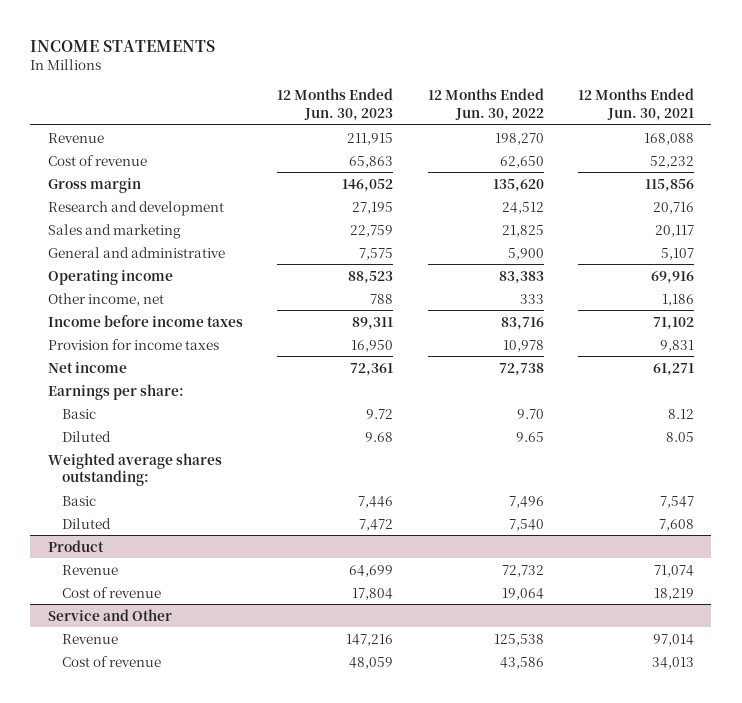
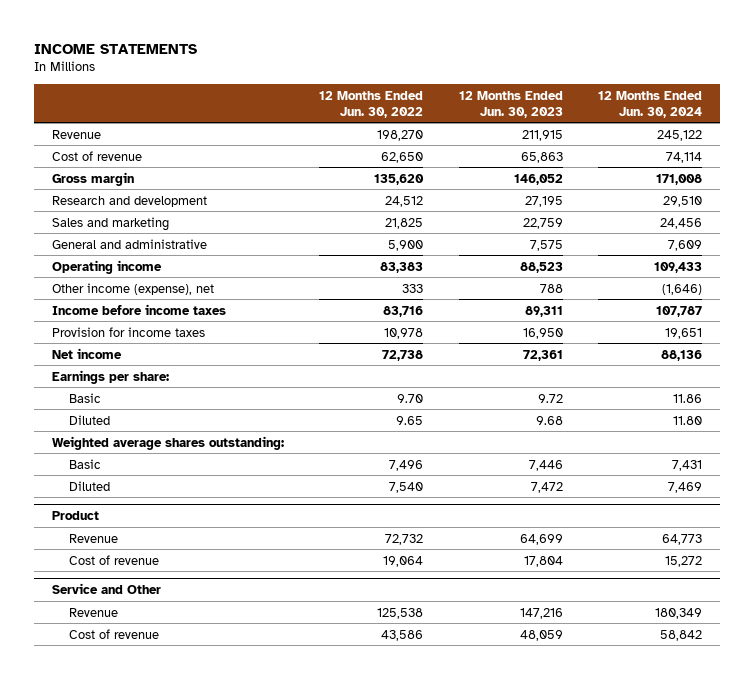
[578,88,695,121] 12 Months Ended Jun. 30, 2021 -> none
none -> [598,90,703,118] 12 Months Ended Jun. 30, 2024
[47,292,164,306] Other income, net -> [51,282,214,295] Other income (expense), net

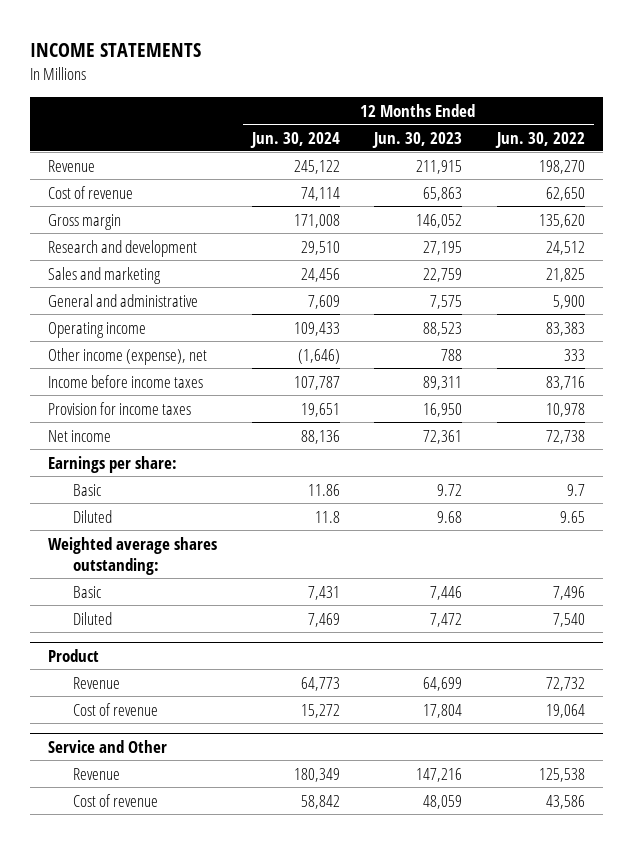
[397,393,424,403] 9.70 -> [567,483,586,496] 9.7
[673,415,703,425] 11.80 -> [314,510,340,523] 11.8

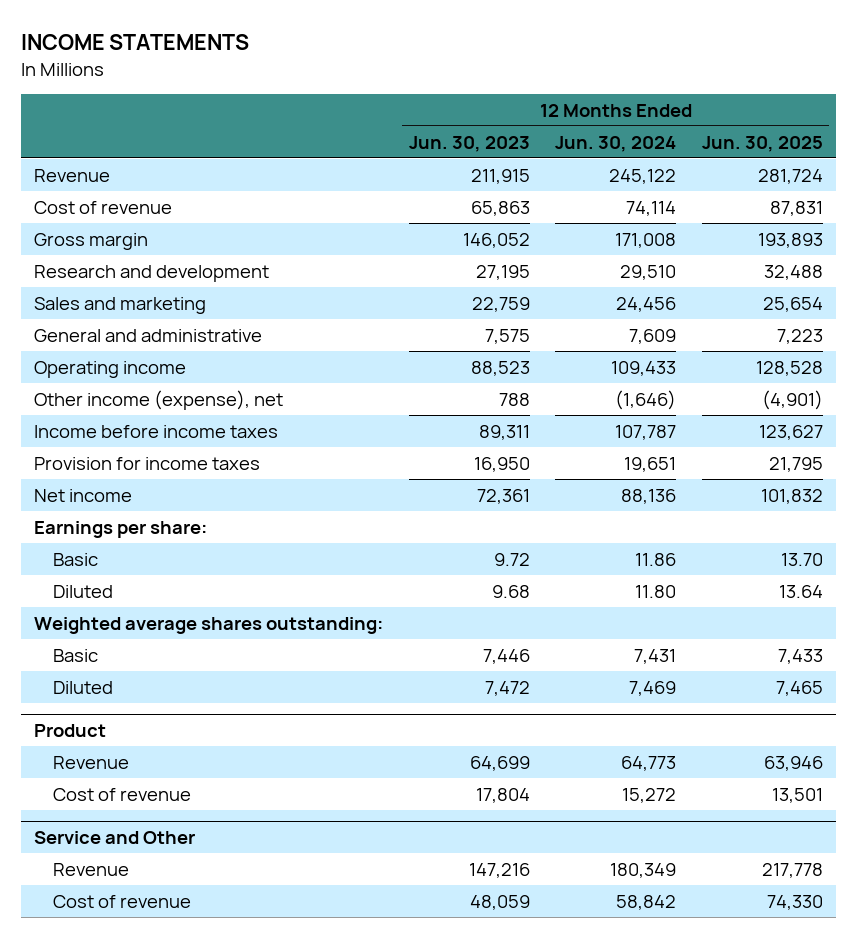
[495,131,586,148] Jun. 30, 2022 -> none
none -> [702,135,824,152] Jun. 30, 2025
[314,510,340,523] 11.8 -> [635,584,677,598] 11.80

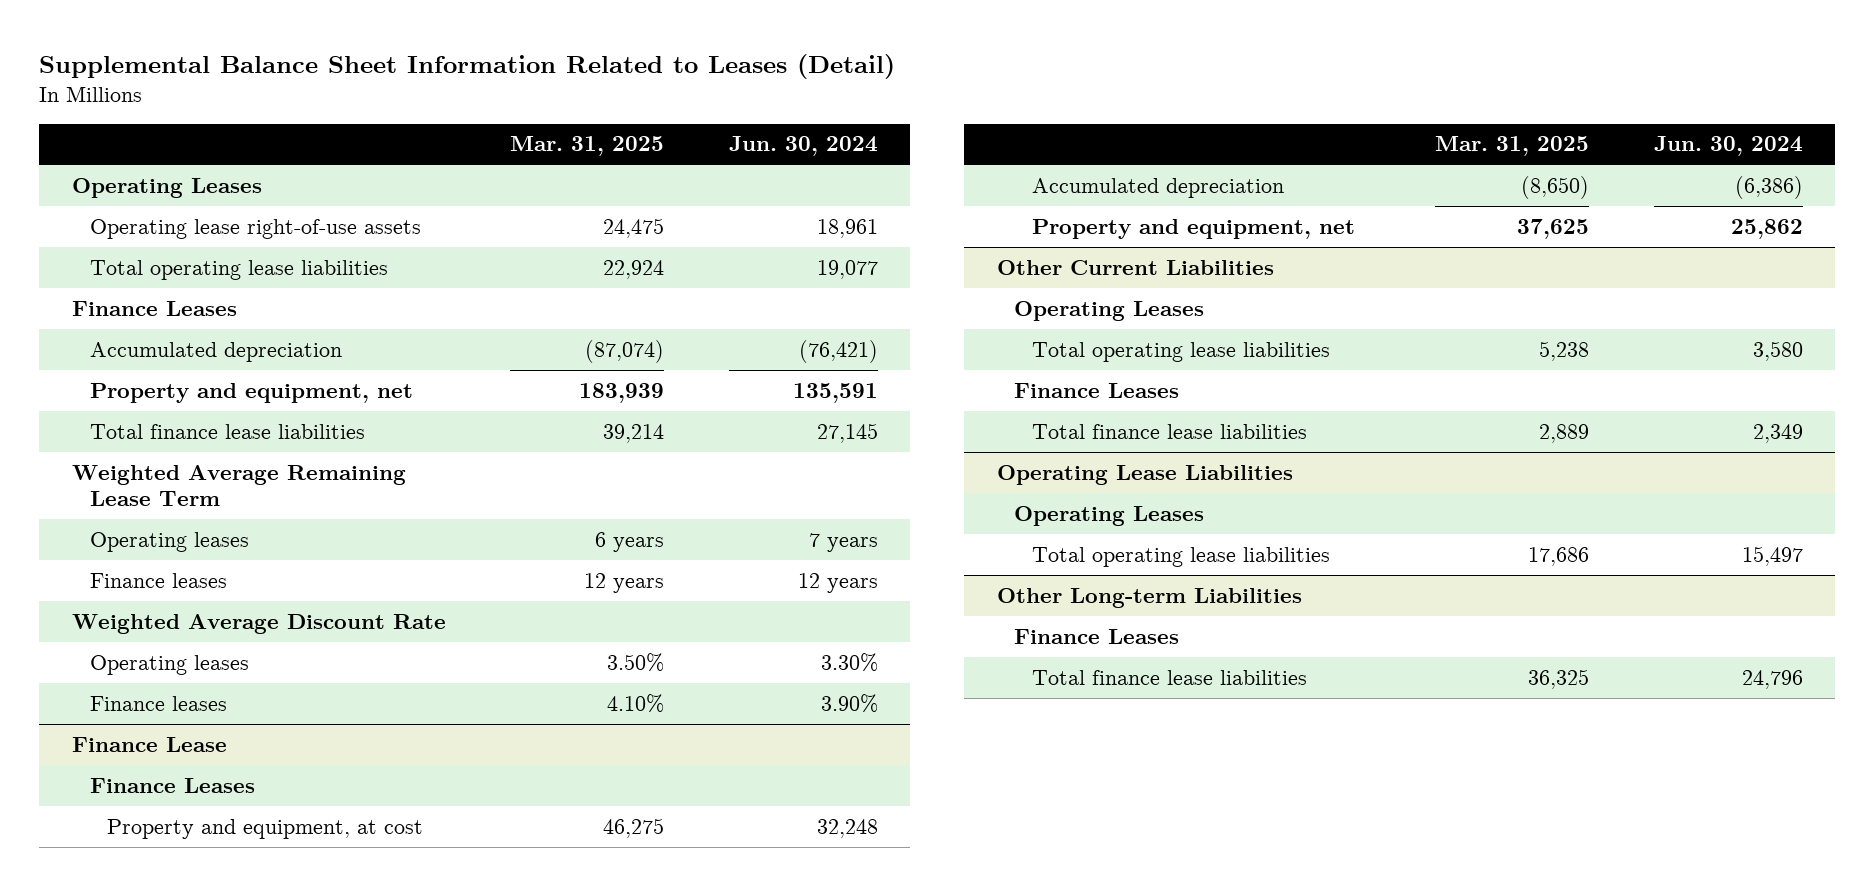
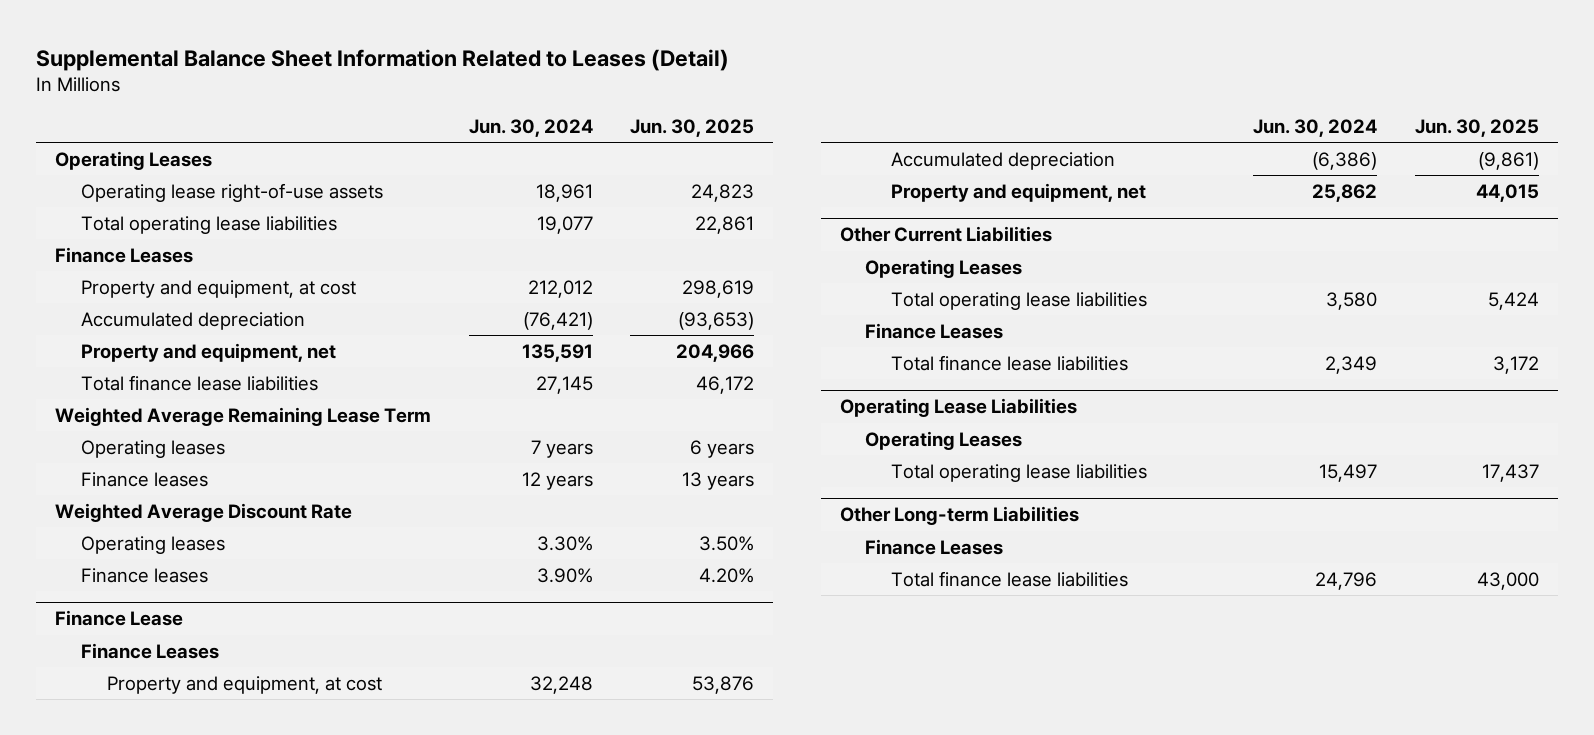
[510,136,665,157] Mar. 31, 2025 -> none
none -> [630,119,755,138] Jun. 30, 2025
none -> [80,279,356,298] Property and equipment, at cost

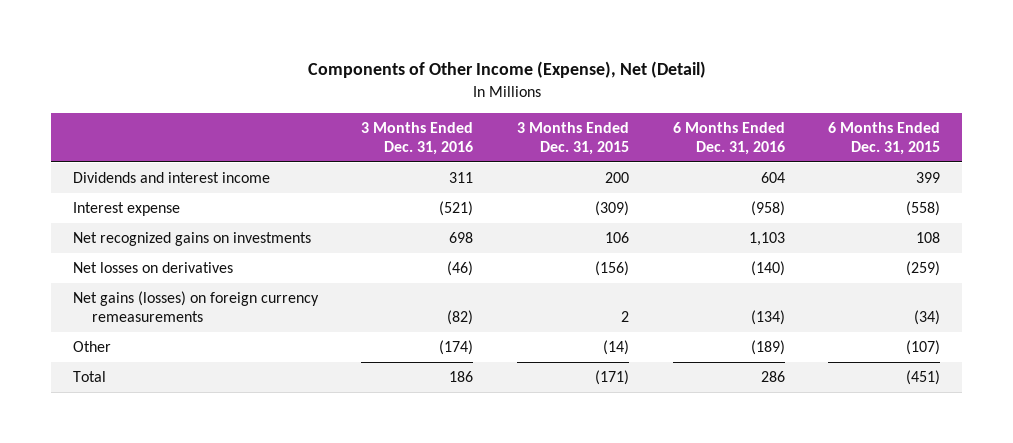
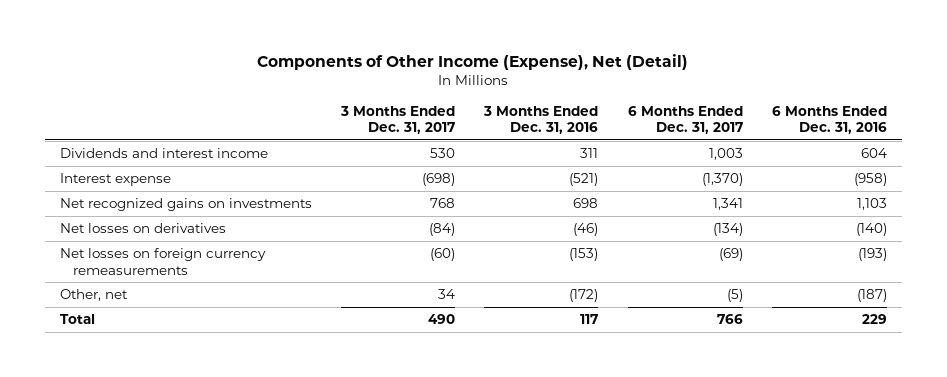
[517,121,630,155] 3 Months Ended Dec. 31, 2015 -> none
[828,121,941,155] 6 Months Ended Dec. 31, 2015 -> none
none -> [340,105,456,135] 3 Months Ended Dec. 31, 2017
none -> [627,105,743,135] 6 Months Ended Dec. 31, 2017
[72,291,319,322] Net gains (losses) on foreign currency remeasurements -> [59,248,266,275] Net losses on foreign currency remeasurements
[447,309,474,325] (82) -> [569,248,599,262] (153)
[750,309,785,325] (134) -> [857,248,887,262] (193)
[72,341,111,353] Other -> [59,289,128,302] Other, net
[439,340,474,356] (174) -> [569,289,599,303] (172)
[750,340,785,356] (189) -> [856,289,887,303] (187)
[449,371,474,383] 186 -> [580,314,599,325] 117
[760,371,785,383] 286 -> [861,314,887,325] 229

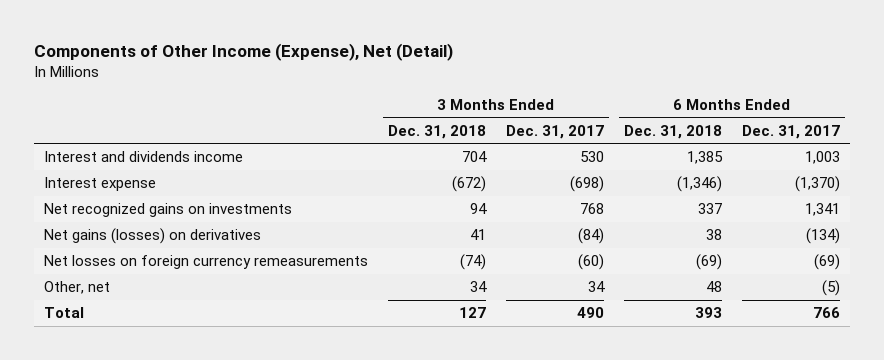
[483,105,599,135] 3 Months Ended Dec. 31, 2016 -> none
[771,105,887,135] 6 Months Ended Dec. 31, 2016 -> none
none -> [387,124,486,139] Dec. 31, 2018
none -> [624,124,723,139] Dec. 31, 2018
[59,148,268,159] Dividends and interest income -> [43,151,243,163] Interest and dividends income
[59,223,226,234] Net losses on derivatives -> [43,228,261,245] Net gains (losses) on derivatives

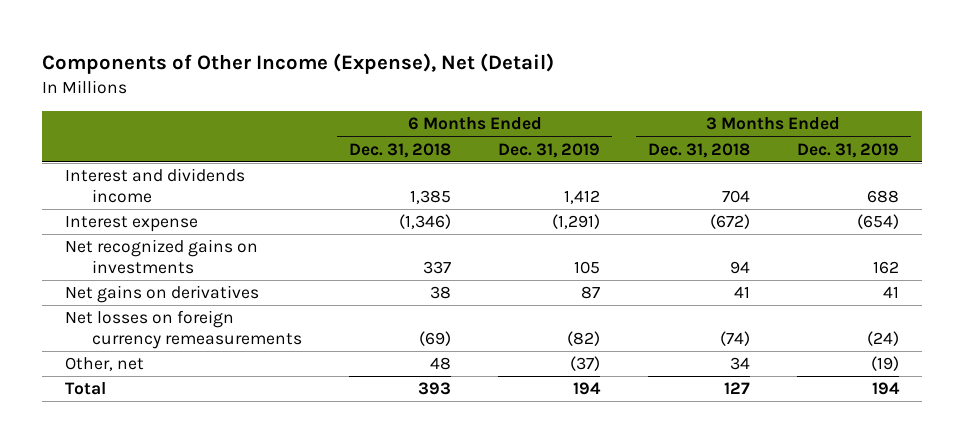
[506,124,605,139] Dec. 31, 2017 -> none
[742,124,841,139] Dec. 31, 2017 -> none
none -> [498,142,601,158] Dec. 31, 2019
none -> [796,142,899,158] Dec. 31, 2019
[43,228,261,245] Net gains (losses) on derivatives -> [65,285,260,304] Net gains on derivatives

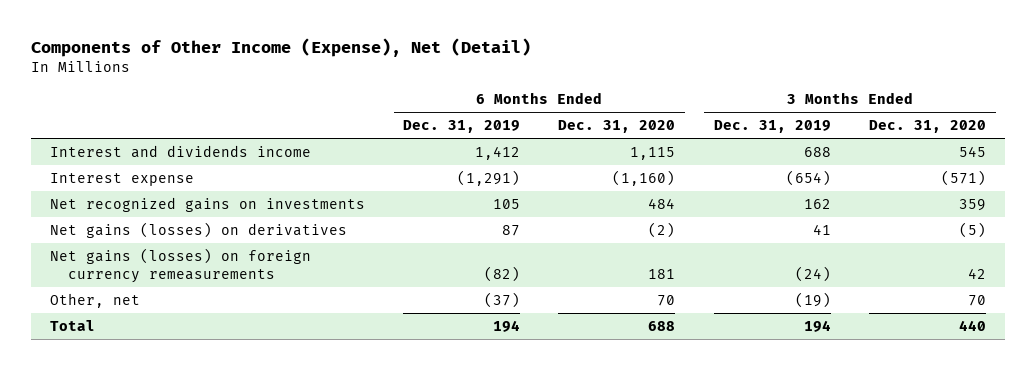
[348,142,451,158] Dec. 31, 2018 -> none
[647,142,750,158] Dec. 31, 2018 -> none
none -> [558,120,676,134] Dec. 31, 2020
none -> [869,120,987,134] Dec. 31, 2020
[65,285,260,304] Net gains on derivatives -> [49,221,347,238] Net gains (losses) on derivatives
[65,310,302,349] Net losses on foreign currency remeasurements -> [49,247,311,284] Net gains (losses) on foreign currency remeasurements

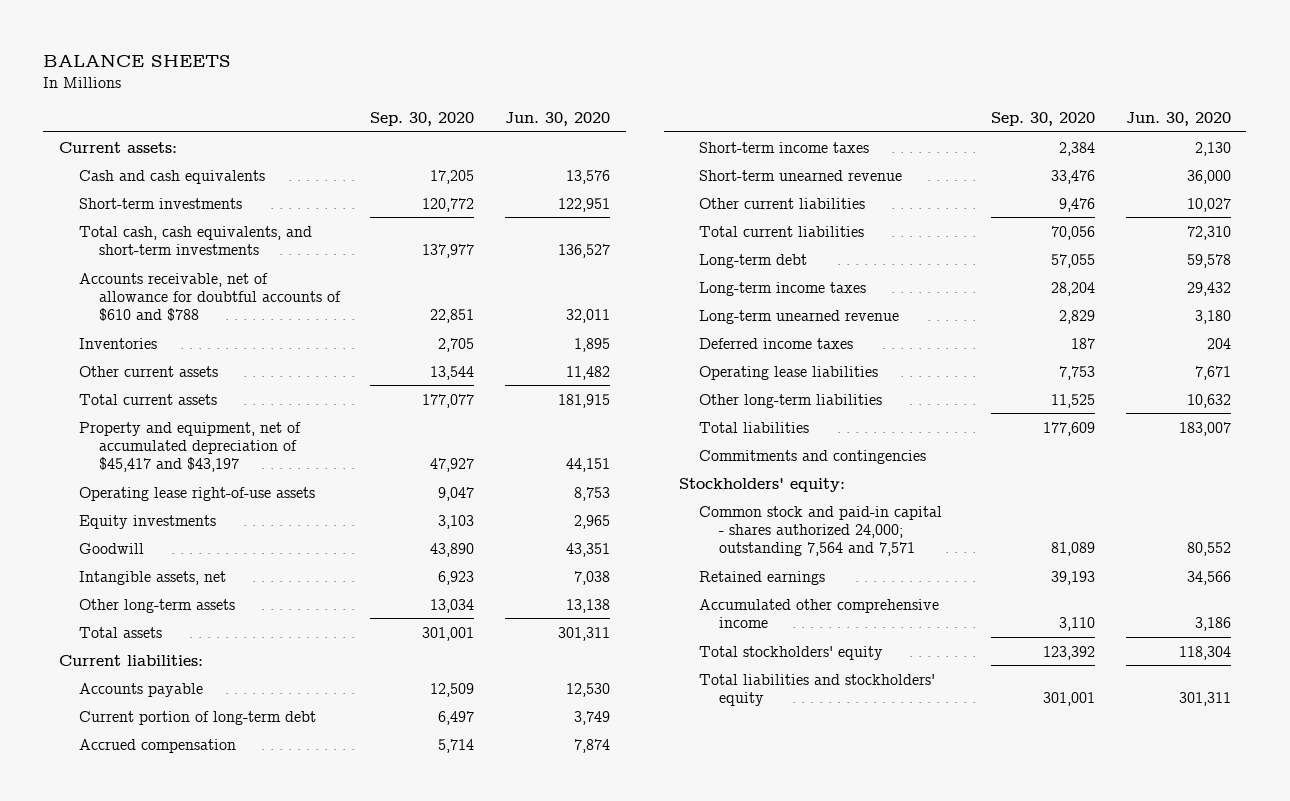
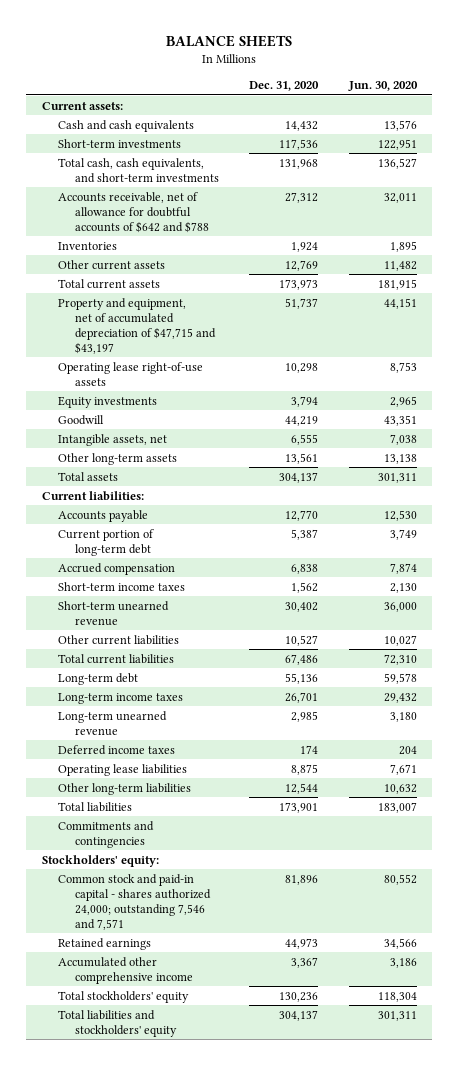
[370,111,475,126] Sep. 30, 2020 -> none
none -> [249,81,320,92] Dec. 31, 2020
[78,272,341,321] Accounts receivable, net of allowance for doubtful accounts of $610 and $788 -> [58,191,209,233] Accounts receivable, net of allowance for doubtful accounts of $642 and $788
[78,421,301,472] Property and equipment, net of accumulated depreciation of $45,417 and $43,197 -> [58,297,216,354] Property and equipment, net of accumulated depreciation of $47,715 and $43,197
[699,505,943,556] Common stock and paid-in capital - shares authorized 24,000; outstanding 7,564 and 7,571 -> [58,873,211,930] Common stock and paid-in capital - shares authorized 24,000; outstanding 7,546 and 7,571

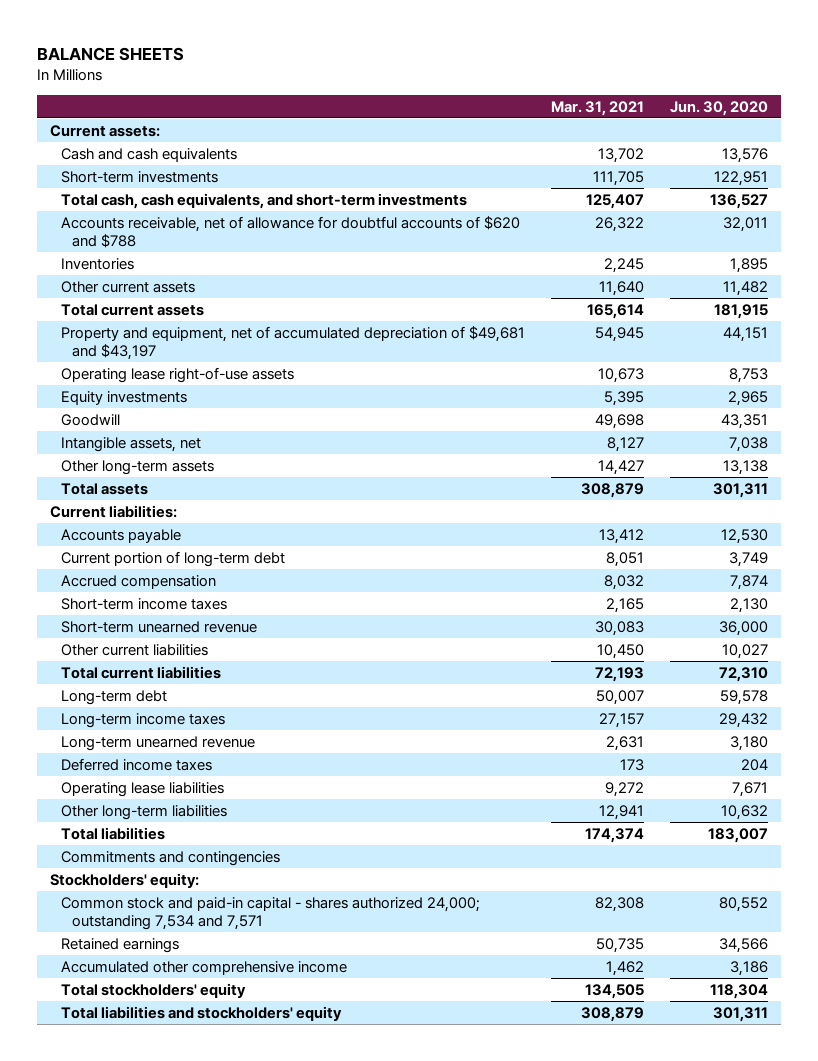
[249,81,320,92] Dec. 31, 2020 -> none
none -> [550,100,644,116] Mar. 31, 2021
[58,191,209,233] Accounts receivable, net of allowance for doubtful accounts of $642 and $788 -> [60,215,520,249] Accounts receivable, net of allowance for doubtful accounts of $620 and $788
[58,297,216,354] Property and equipment, net of accumulated depreciation of $47,715 and $43,197 -> [60,325,525,361] Property and equipment, net of accumulated depreciation of $49,681 and $43,197
[58,873,211,930] Common stock and paid-in capital - shares authorized 24,000; outstanding 7,546 and 7,571 -> [60,896,480,931] Common stock and paid-in capital - shares authorized 24,000; outstanding 7,534 and 7,571

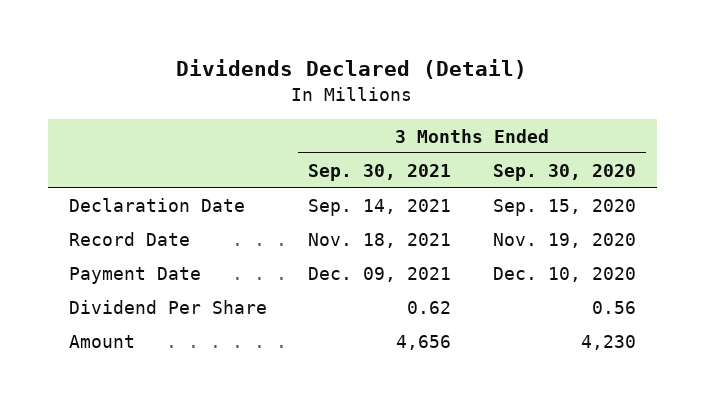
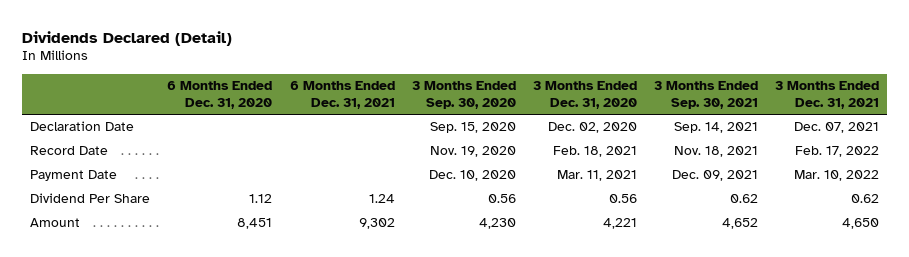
none -> [167,81,273,110] 6 Months Ended Dec. 31, 2020
none -> [289,81,395,110] 6 Months Ended Dec. 31, 2021
none -> [532,81,637,110] 3 Months Ended Dec. 31, 2020
none -> [774,81,879,110] 3 Months Ended Dec. 31, 2021
[396,334,452,350] 4,656 -> [721,218,758,230] 4,652

